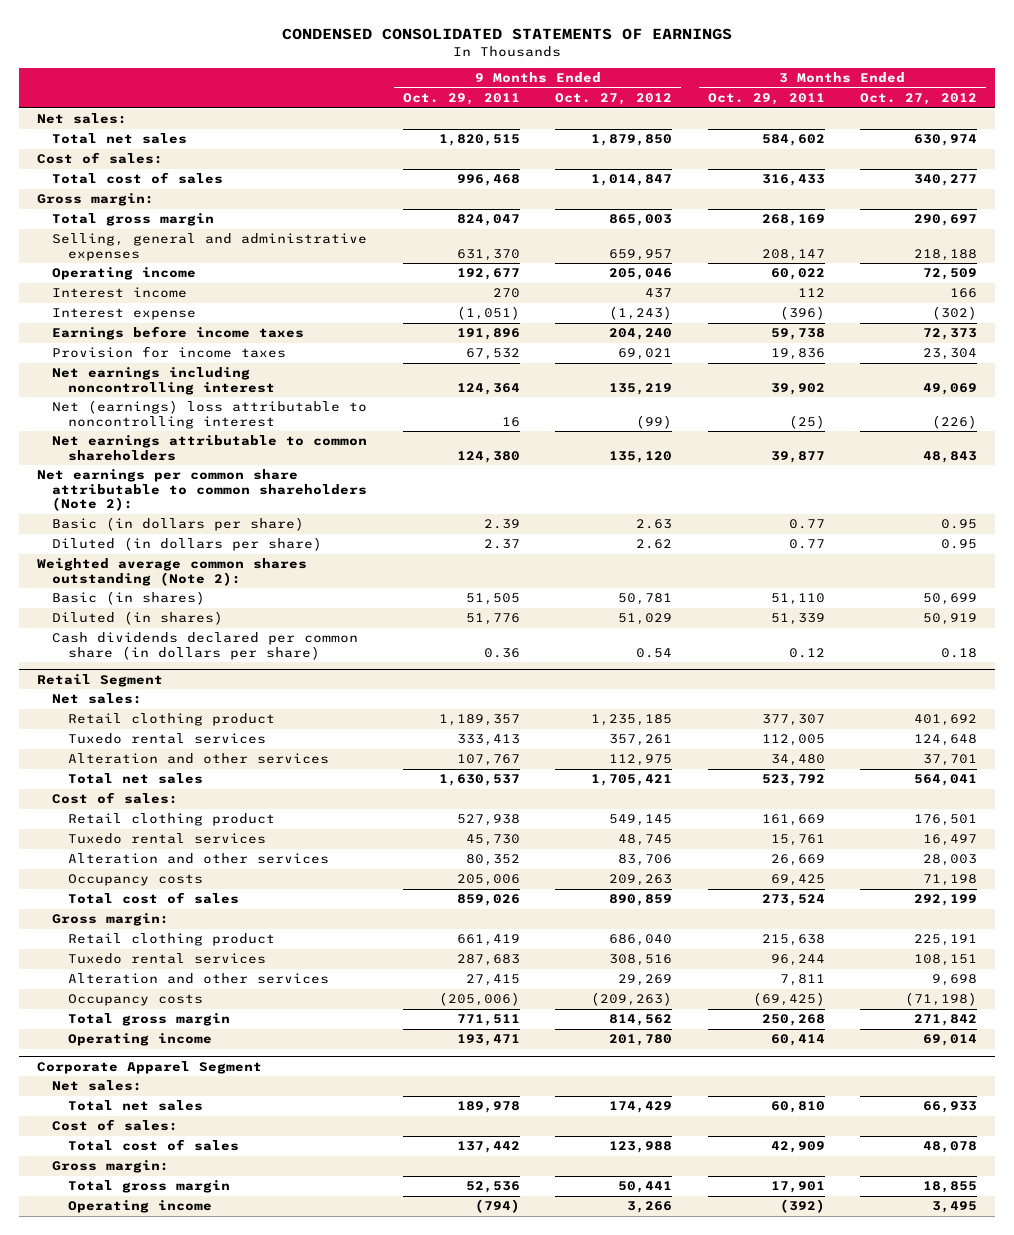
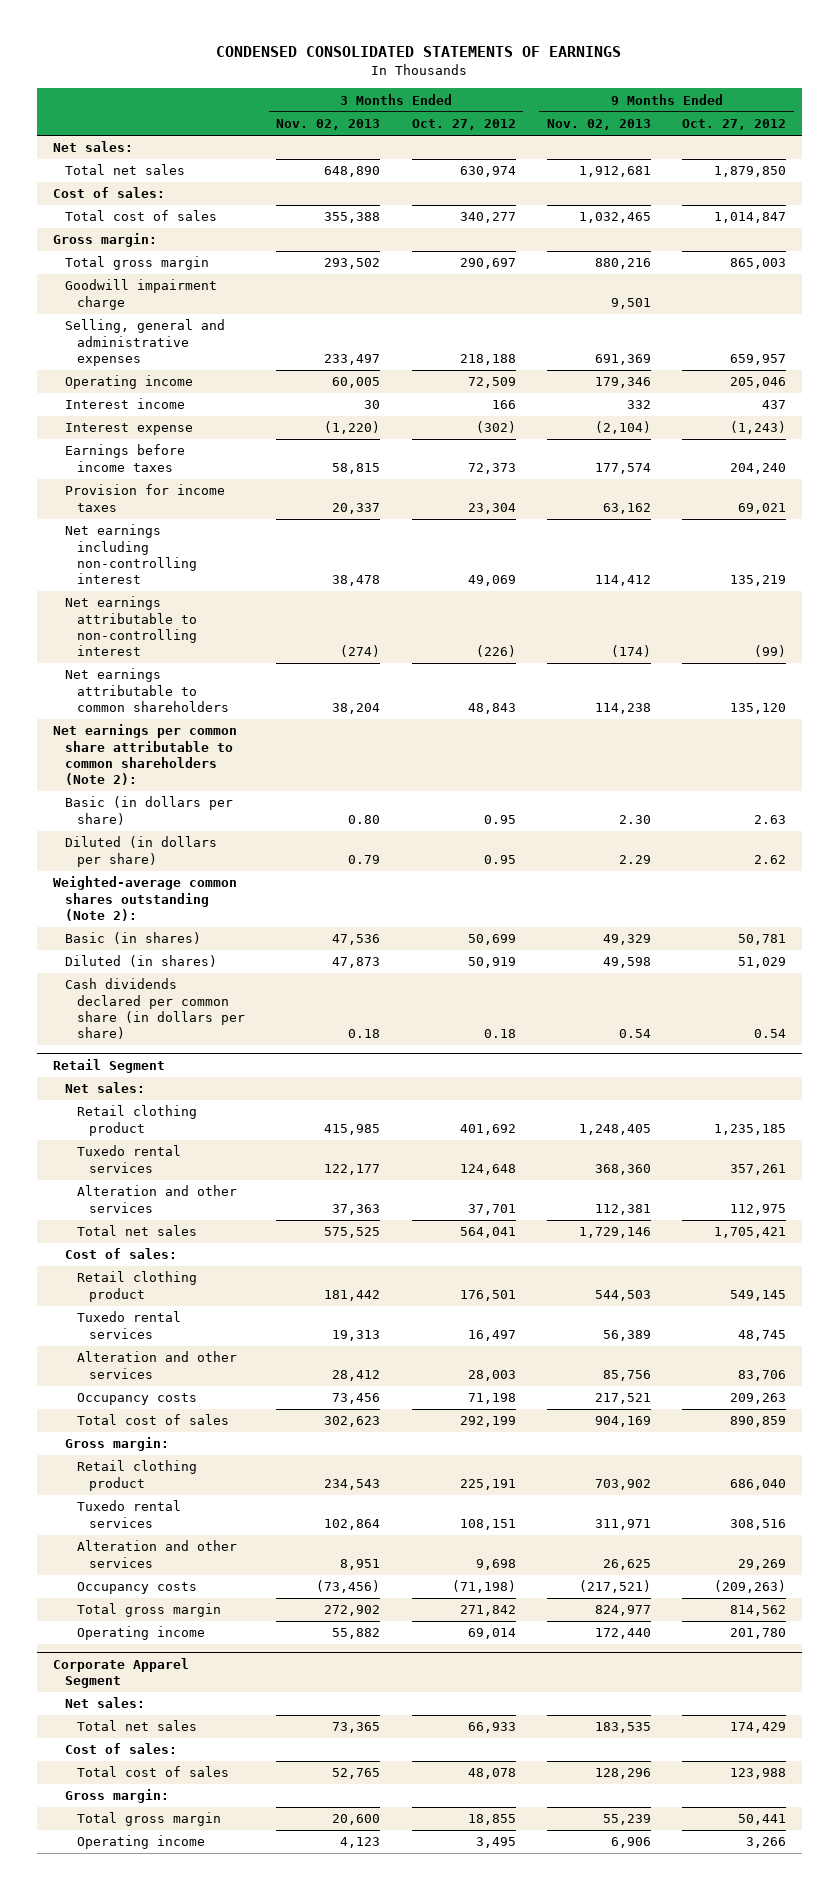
[402,93,520,106] Oct. 29, 2011 -> none
[707,93,825,106] Oct. 29, 2011 -> none
none -> [276,119,381,131] Nov. 02, 2013
none -> [546,119,651,131] Nov. 02, 2013
none -> [64,279,217,310] Goodwill impairment charge
[52,367,275,395] Net earnings including noncontrolling interest -> [64,524,198,585] Net earnings including non-controlling interest
[52,400,368,429] Net (earnings) loss attributable to noncontrolling interest -> [64,596,198,657] Net earnings attributable to non-controlling interest
[36,558,307,586] Weighted average common shares outstanding (Note 2): -> [52,876,237,921] Weighted-average common shares outstanding (Note 2):

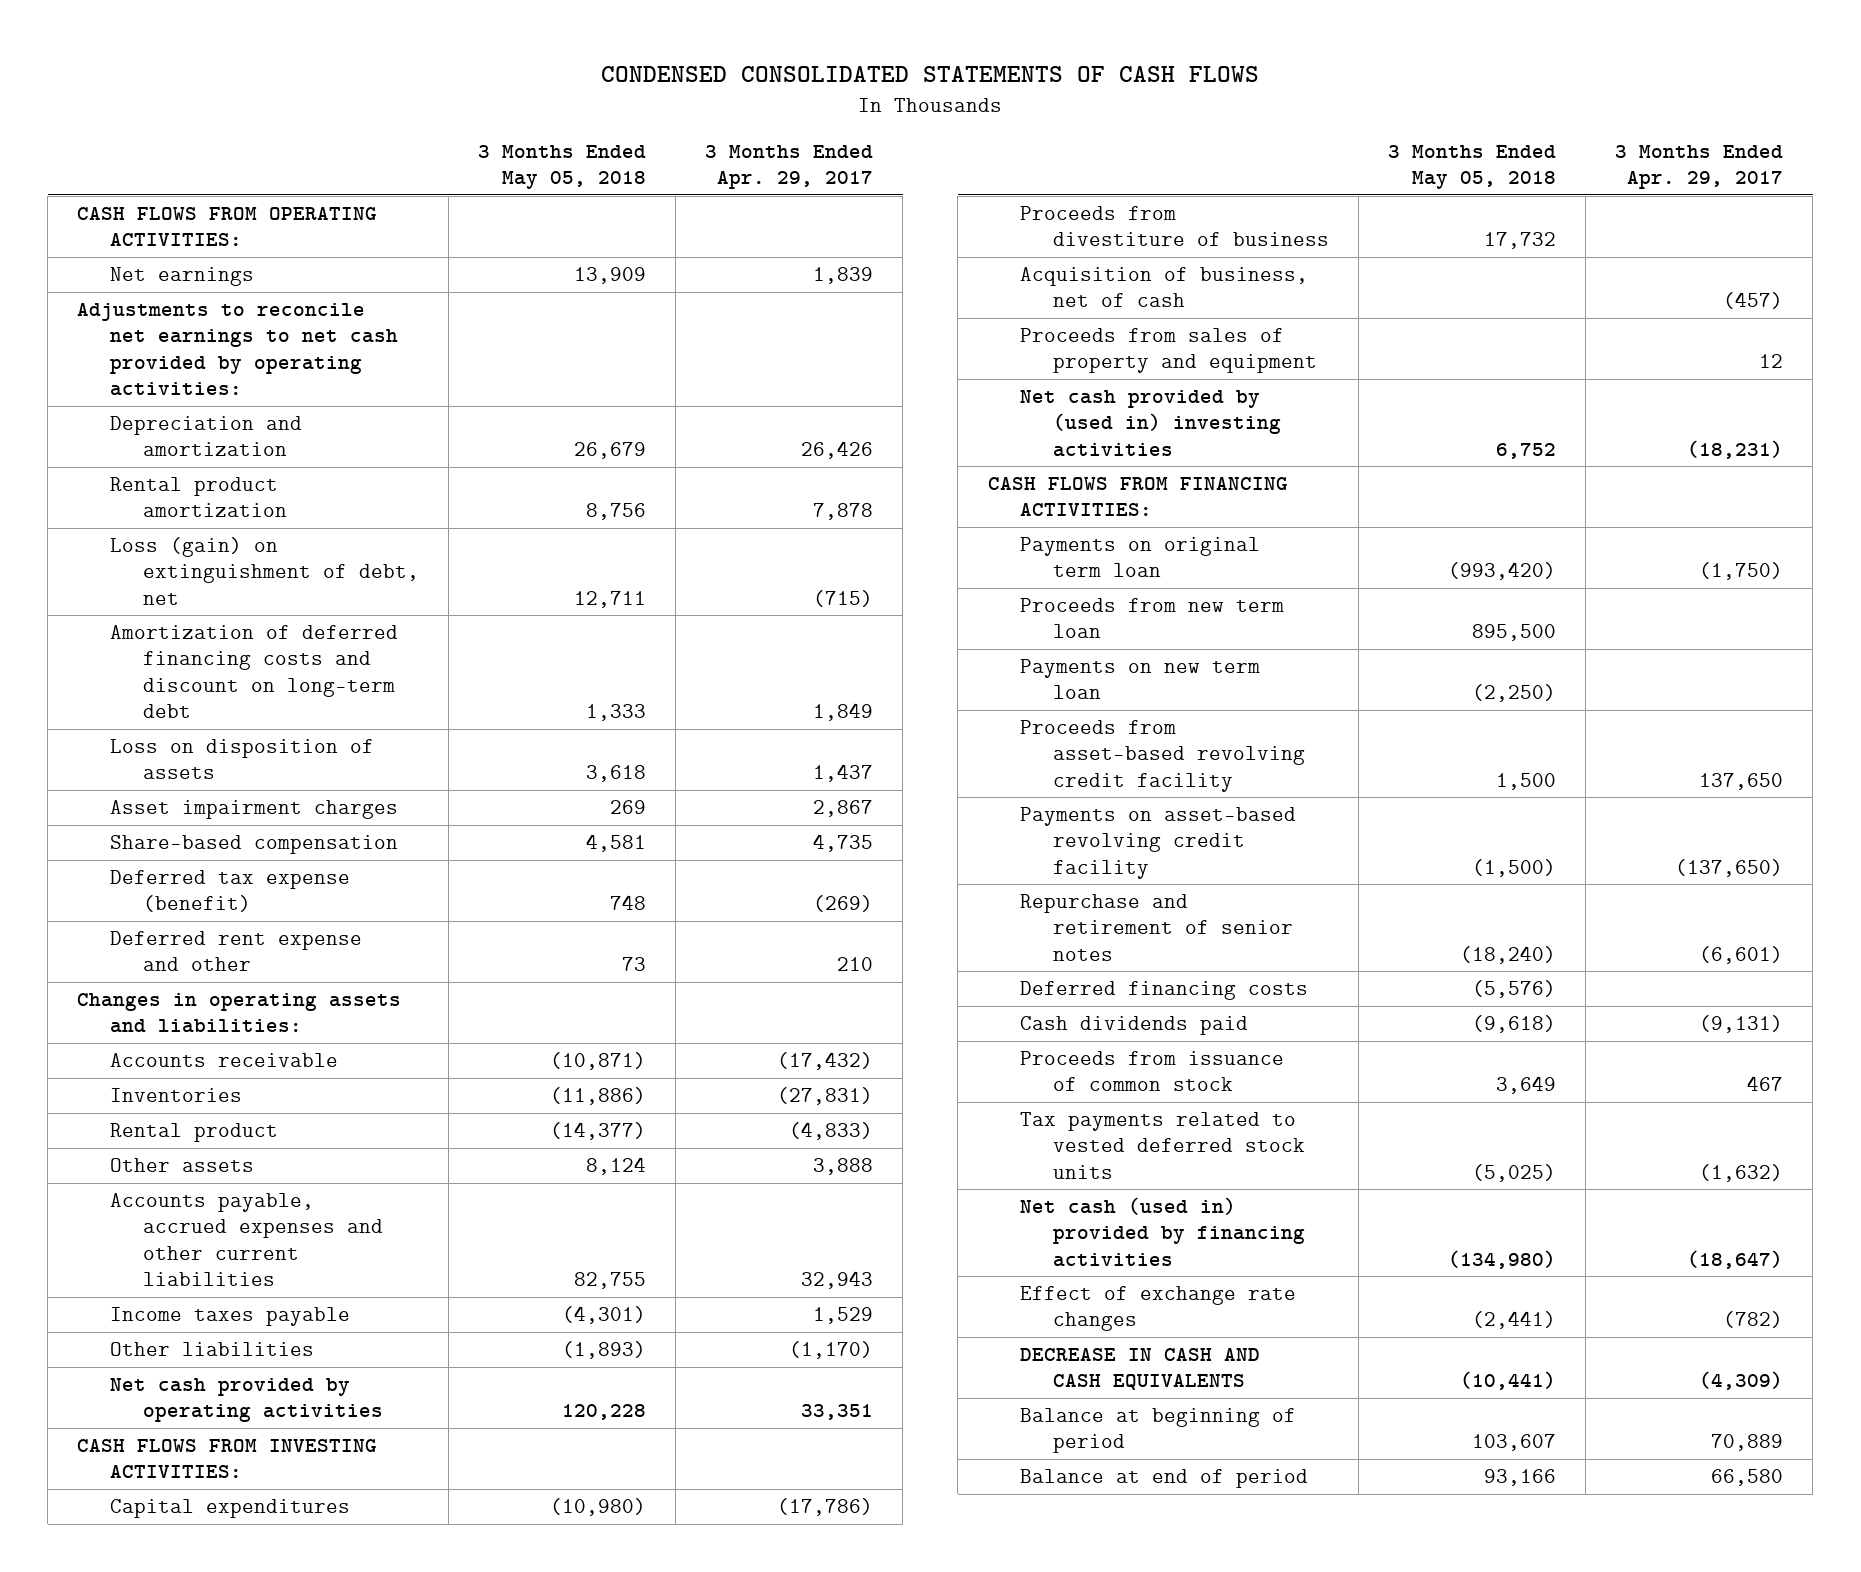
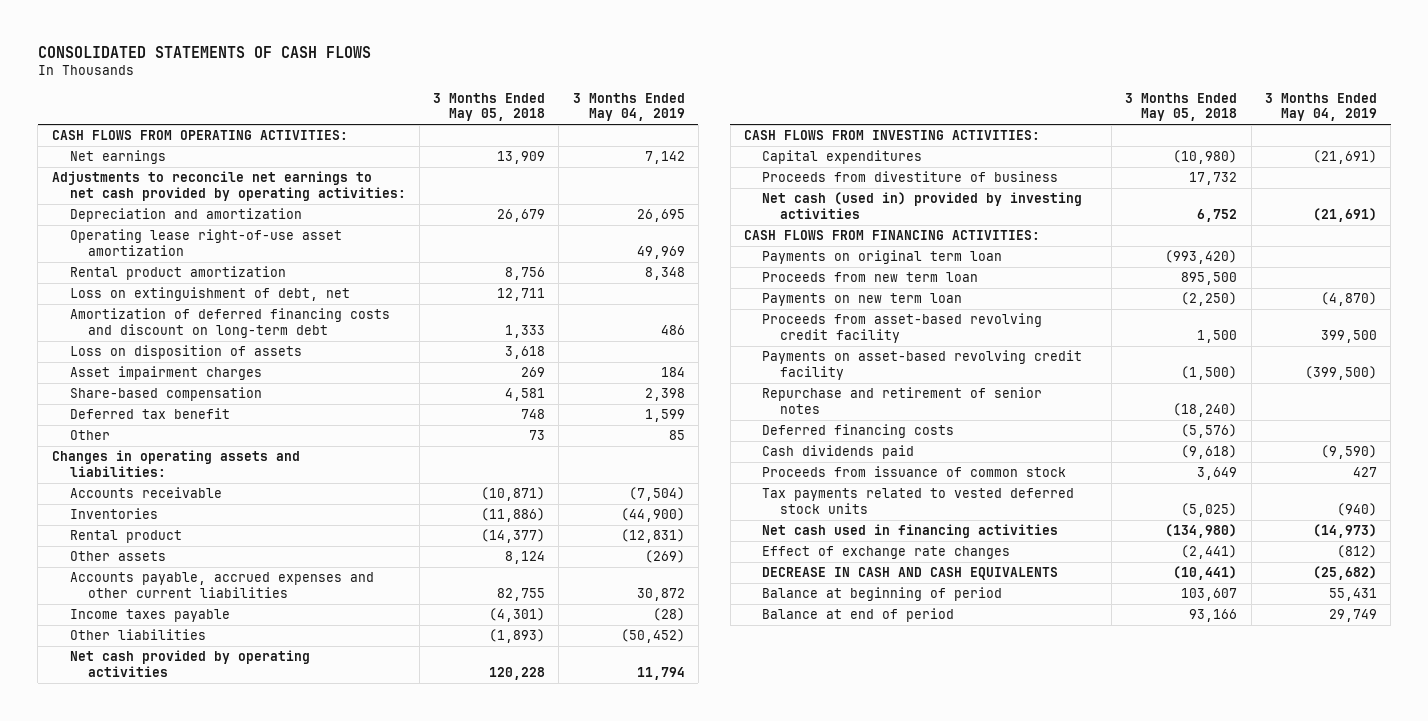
[601,65,1260,82] CONDENSED CONSOLIDATED STATEMENTS OF CASH FLOWS -> [37,45,371,58] CONSOLIDATED STATEMENTS OF CASH FLOWS
[705,144,874,190] 3 Months Ended Apr. 29, 2017 -> none
none -> [572,92,685,122] 3 Months Ended May 04, 2019
none -> [69,229,342,256] Operating lease right-of-use asset amortization
[110,537,419,605] Loss (gain) on extinguishment of debt, net -> [69,287,350,302] Loss on extinguishment of debt, net
[110,931,363,972] Deferred rent expense and other -> none
[110,870,351,913] Deferred tax expense (benefit) -> [69,408,230,420] Deferred tax benefit
none -> [69,430,110,441] Other
[1020,267,1309,308] Acquisition of business, net of cash -> none
[1020,328,1317,374] Proceeds from sales of property and equipment -> none
[1020,390,1281,457] Net cash provided by (used in) investing activities -> [762,192,1083,219] Net cash (used in) provided by investing activities
[1020,1197,1305,1267] Net cash (used in) provided by financing activities -> [762,524,1059,539] Net cash used in financing activities

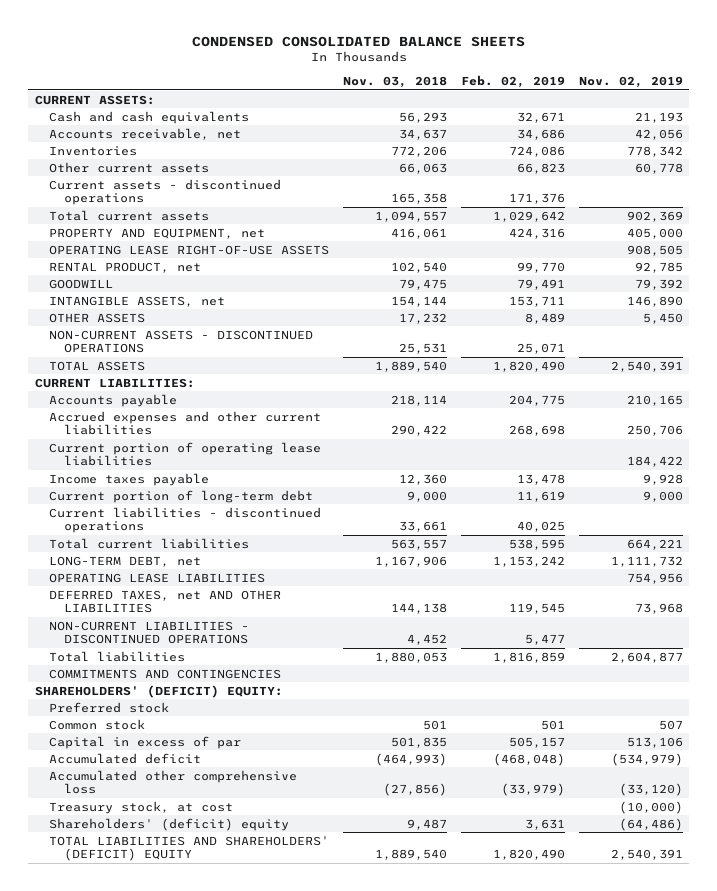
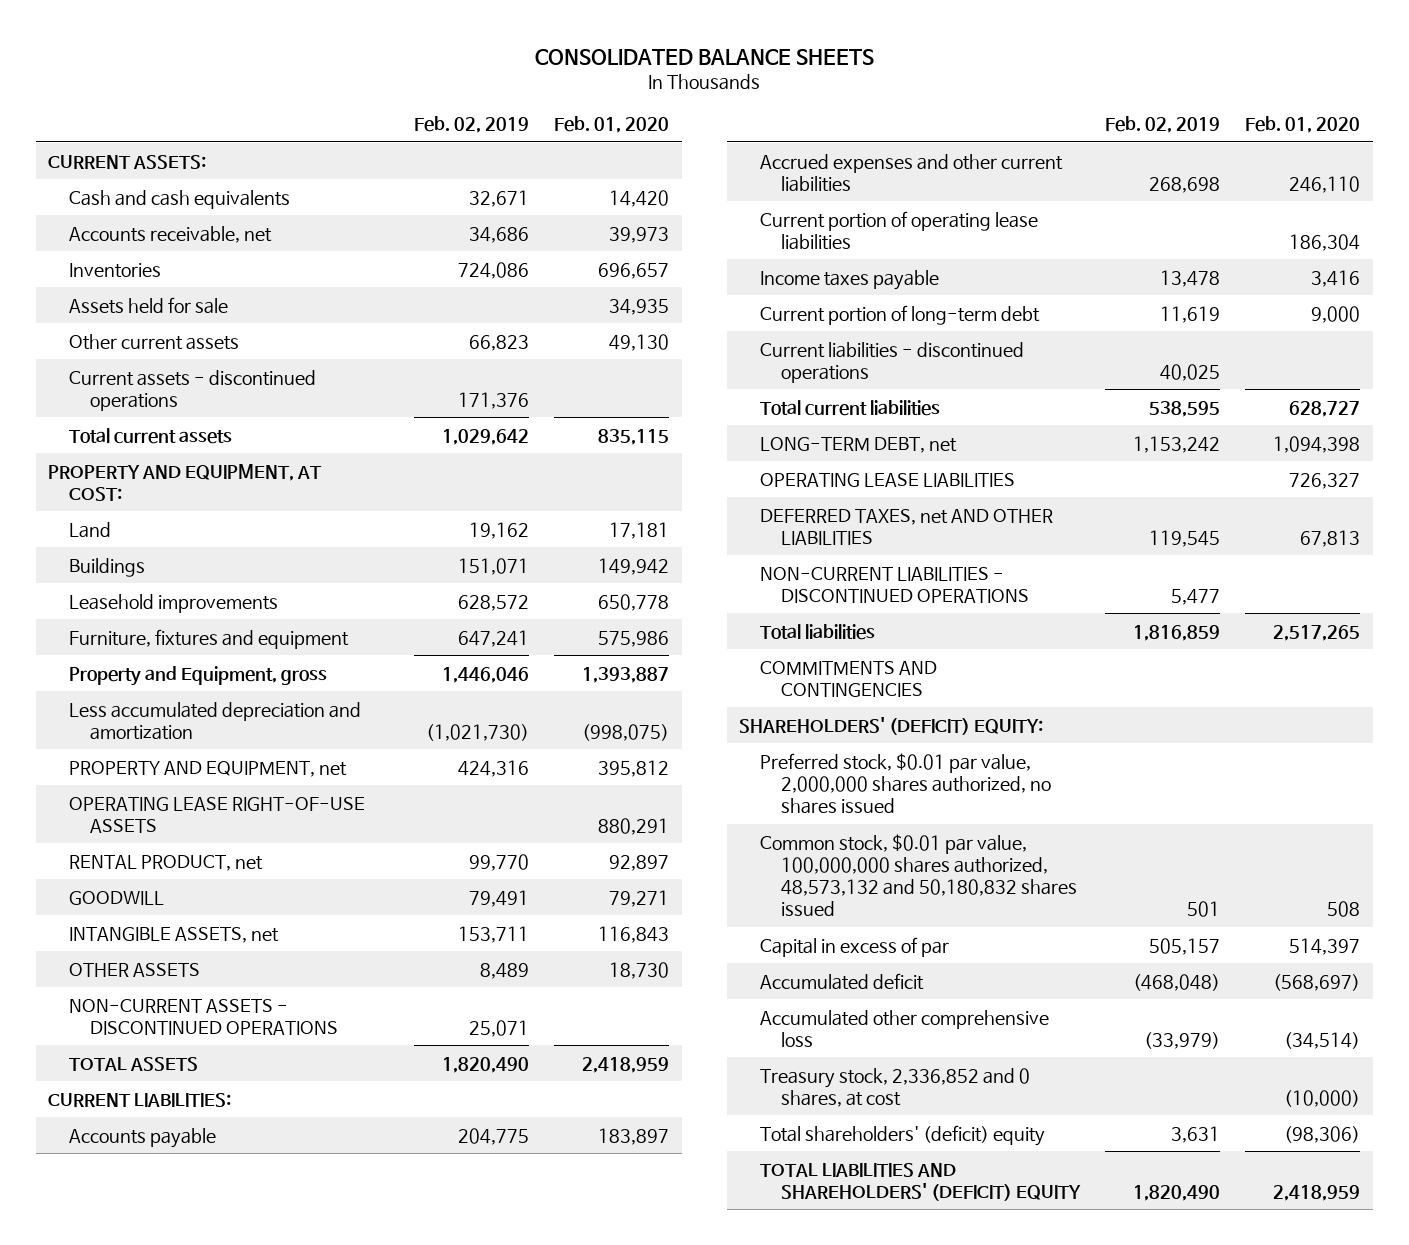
[191,35,525,47] CONDENSED CONSOLIDATED BALANCE SHEETS -> [535,48,875,65] CONSOLIDATED BALANCE SHEETS
[343,76,448,89] Nov. 03, 2018 -> none
[578,76,683,89] Nov. 02, 2019 -> none
none -> [554,116,670,134] Feb. 01, 2020
none -> [69,296,229,314] Assets held for sale
none -> [48,463,323,501] PROPERTY AND EQUIPMENT, AT COST:
none -> [69,521,112,538] Land
none -> [69,557,146,577] Buildings
none -> [69,593,279,613] Leasehold improvements
none -> [69,628,350,649] Furniture, fixtures and equipment
none -> [69,665,328,686] Property and Equipment, gross
none -> [69,701,362,740] Less accumulated depreciation and amortization
[49,701,170,713] Preferred stock -> [760,752,1051,814] Preferred stock, $0.01 par value, 2,000,000 shares authorized, no shares issued
[49,718,146,730] Common stock -> [760,833,1077,917] Common stock, $0.01 par value, 100,000,000 shares authorized, 48,573,132 and 50,180,832 shares issued
[49,800,234,814] Treasury stock, at cost -> [760,1067,1031,1107] Treasury stock, 2,336,852 and 0 shares, at cost
[49,817,290,831] Shareholders' (deficit) equity -> [760,1124,1046,1146] Total shareholders' (deficit) equity

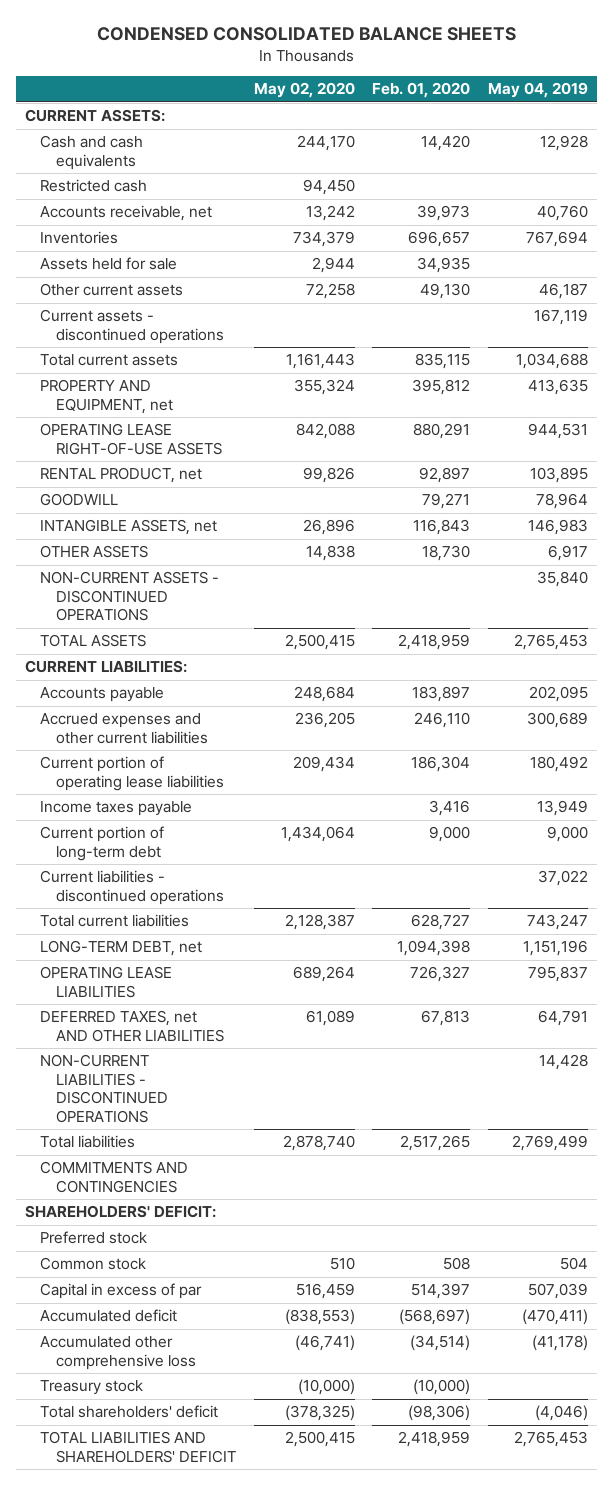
[535,48,875,65] CONSOLIDATED BALANCE SHEETS -> [96,26,516,41] CONDENSED CONSOLIDATED BALANCE SHEETS
[414,116,530,134] Feb. 02, 2019 -> none
none -> [253,82,355,99] May 02, 2020
none -> [488,82,589,99] May 04, 2019
none -> [40,179,148,193] Restricted cash
[48,463,323,501] PROPERTY AND EQUIPMENT, AT COST: -> none
[69,521,112,538] Land -> none
[69,557,146,577] Buildings -> none
[69,593,279,613] Leasehold improvements -> none
[69,628,350,649] Furniture, fixtures and equipment -> none
[69,665,328,686] Property and Equipment, gross -> none
[69,701,362,740] Less accumulated depreciation and amortization -> none
[739,716,1044,735] SHAREHOLDERS' (DEFICIT) EQUITY: -> [24,1205,216,1219] SHAREHOLDERS' DEFICIT:
[760,752,1051,814] Preferred stock, $0.01 par value, 2,000,000 shares authorized, no shares issued -> [40,1231,148,1245] Preferred stock
[760,833,1077,917] Common stock, $0.01 par value, 100,000,000 shares authorized, 48,573,132 and 50,180,832 shares issued -> [40,1257,147,1271] Common stock
[760,1067,1031,1107] Treasury stock, 2,336,852 and 0 shares, at cost -> [40,1380,144,1396] Treasury stock
[760,1124,1046,1146] Total shareholders' (deficit) equity -> [40,1405,219,1419] Total shareholders' deficit
[760,1162,1081,1201] TOTAL LIABILITIES AND SHAREHOLDERS' (DEFICIT) EQUITY -> [40,1431,236,1463] TOTAL LIABILITIES AND SHAREHOLDERS' DEFICIT

